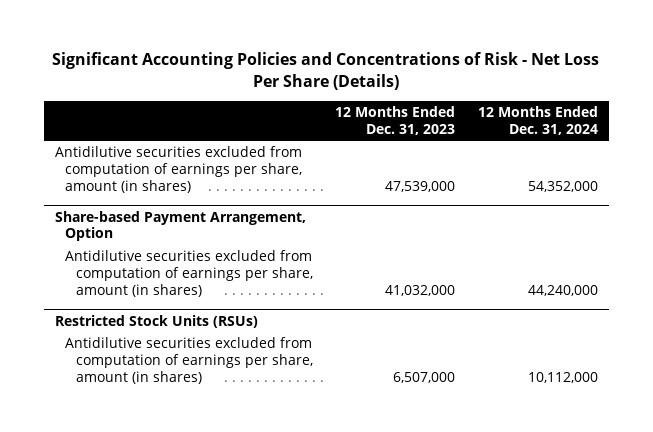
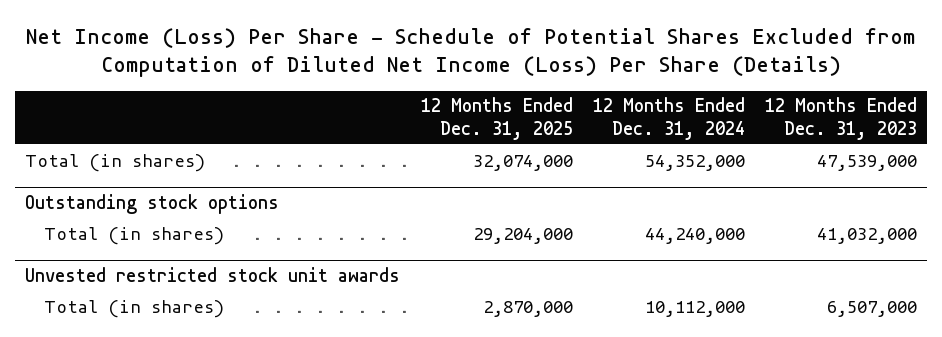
[52,52,600,90] Significant Accounting Policies and Concentrations of Risk - Net Loss Per Share (Details) -> [26,27,916,78] Net Income (Loss) Per Share - Schedule of Potential Shares Excluded from Computation of Diluted Net Income (Loss) Per Share (Details)
none -> [420,97,573,140] 12 Months Ended Dec. 31, 2025
[55,146,303,193] Antidilutive securities excluded from computation of earnings per share, amount (in shares) -> [25,153,206,172] Total (in shares)
[55,210,307,242] Share-based Payment Arrangement, Option -> [25,193,280,214] Outstanding stock options
[65,250,313,297] Antidilutive securities excluded from computation of earnings per share, amount (in shares) -> [43,226,224,245] Total (in shares)
[55,314,259,328] Restricted Stock Units (RSUs) -> [25,266,401,282] Unvested restricted stock unit awards
[65,337,313,384] Antidilutive securities excluded from computation of earnings per share, amount (in shares) -> [43,299,224,318] Total (in shares)

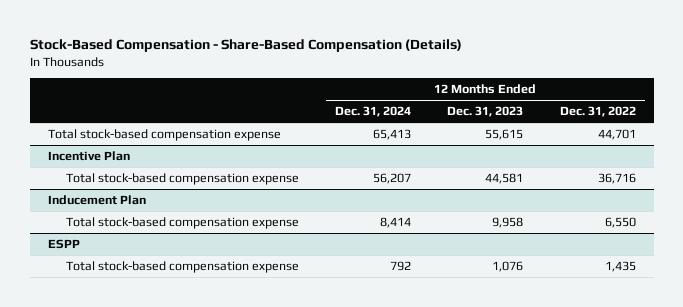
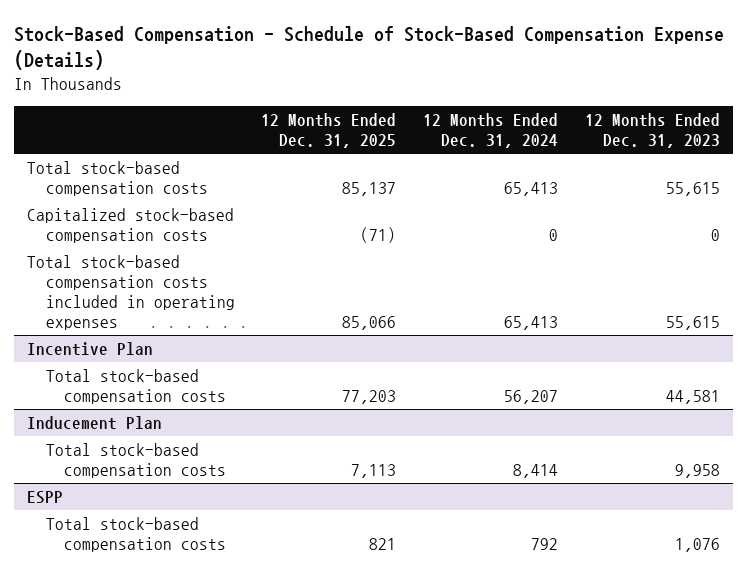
[29,39,462,53] Stock-Based Compensation - Share-Based Compensation (Details) -> [13,26,724,71] Stock-Based Compensation - Schedule of Stock-Based Compensation Expense (Details)
[559,106,636,118] Dec. 31, 2022 -> none
none -> [261,112,397,148] 12 Months Ended Dec. 31, 2025
none -> [27,161,208,197] Total stock-based compensation costs
none -> [27,208,235,244] Capitalized stock-based compensation costs
[47,129,281,142] Total stock-based compensation expense -> [27,255,235,331] Total stock-based compensation costs included in operating expenses
[66,173,300,186] Total stock-based compensation expense -> [45,369,226,405] Total stock-based compensation costs
[66,217,300,230] Total stock-based compensation expense -> [45,443,226,479] Total stock-based compensation costs
[66,261,300,274] Total stock-based compensation expense -> [45,517,226,553] Total stock-based compensation costs

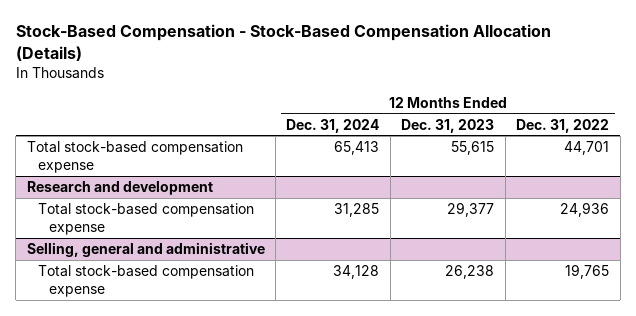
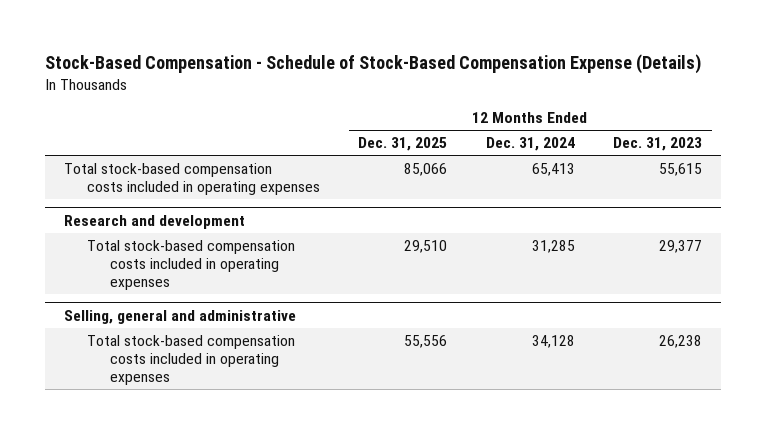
[15,24,551,62] Stock-Based Compensation - Stock-Based Compensation Allocation (Details) -> [44,53,701,74] Stock-Based Compensation - Schedule of Stock-Based Compensation Expense (Details)
[516,118,610,133] Dec. 31, 2022 -> none
none -> [358,137,448,152] Dec. 31, 2025
[26,140,243,174] Total stock-based compensation expense -> [63,163,320,195] Total stock-based compensation costs included in operating expenses
[37,202,254,236] Total stock-based compensation expense -> [86,240,295,290] Total stock-based compensation costs included in operating expenses
[37,264,254,298] Total stock-based compensation expense -> [86,335,295,385] Total stock-based compensation costs included in operating expenses

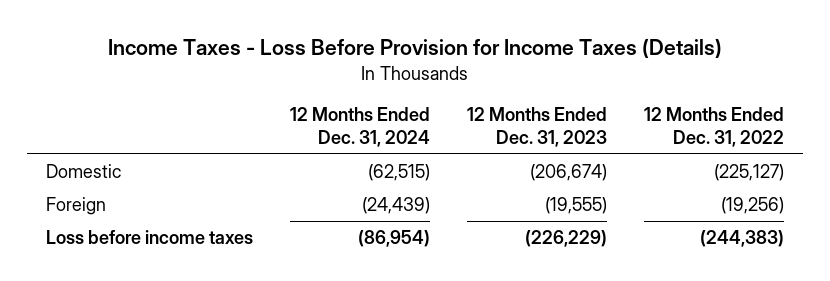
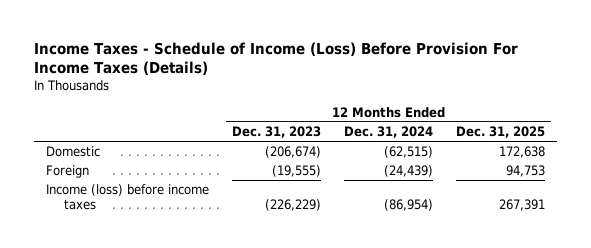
[108,38,723,59] Income Taxes - Loss Before Provision for Income Taxes (Details) -> [34,41,519,76] Income Taxes - Schedule of Income (Loss) Before Provision For Income Taxes (Details)
[644,107,785,147] 12 Months Ended Dec. 31, 2022 -> none
none -> [456,126,546,139] Dec. 31, 2025
[45,230,253,245] Loss before income taxes -> [45,184,209,210] Income (loss) before income taxes

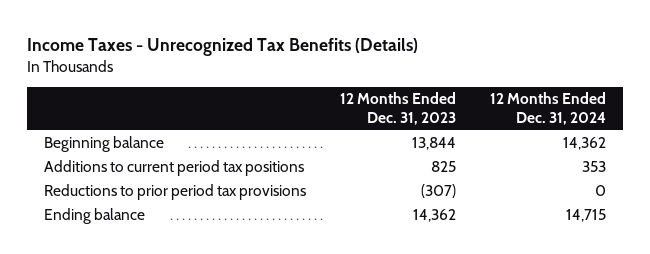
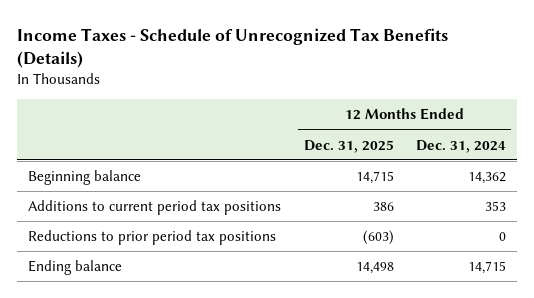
[27,37,419,56] Income Taxes - Unrecognized Tax Benefits (Details) -> [17,27,449,68] Income Taxes - Schedule of Unrecognized Tax Benefits (Details)
[339,92,456,126] 12 Months Ended Dec. 31, 2023 -> none
none -> [303,139,394,153] Dec. 31, 2025
[44,184,307,201] Reductions to prior period tax provisions -> [28,230,277,246] Reductions to prior period tax positions

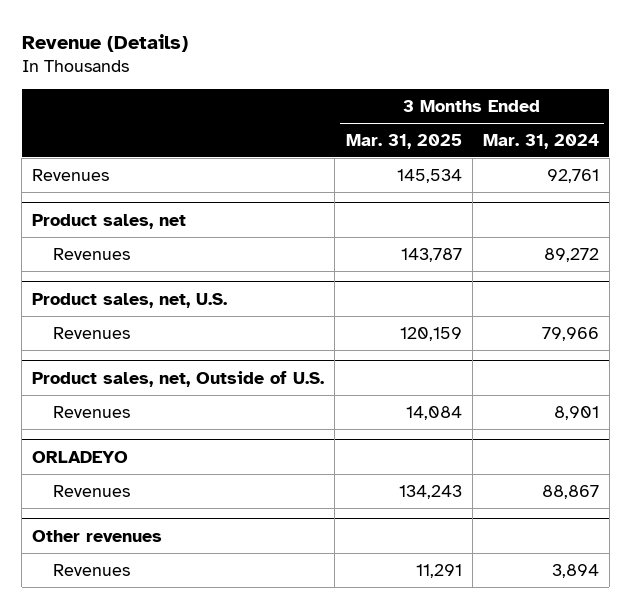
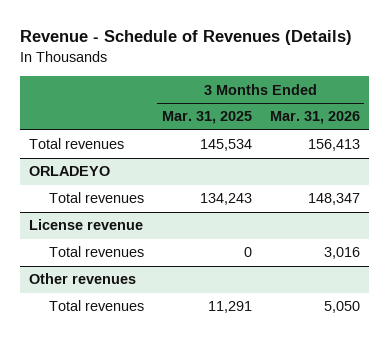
[21,33,188,52] Revenue (Details) -> [20,30,353,46] Revenue - Schedule of Revenues (Details)
[482,133,599,149] Mar. 31, 2024 -> none
none -> [269,111,360,125] Mar. 31, 2026
[32,213,187,229] Product sales, net -> none
[52,247,130,260] Revenues -> none
[32,292,228,308] Product sales, net, U.S. -> none
[52,326,130,339] Revenues -> none
[32,370,325,387] Product sales, net, Outside of U.S. -> none
[52,405,130,418] Revenues -> none
[32,168,110,181] Revenues -> [29,138,125,150] Total revenues
[52,484,130,497] Revenues -> [48,192,144,204] Total revenues
none -> [29,219,144,231] License revenue
none -> [48,246,144,258] Total revenues
[52,563,130,576] Revenues -> [48,300,144,312] Total revenues

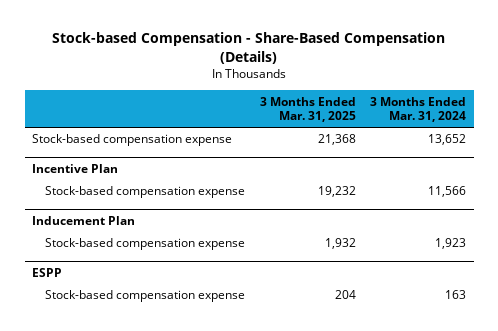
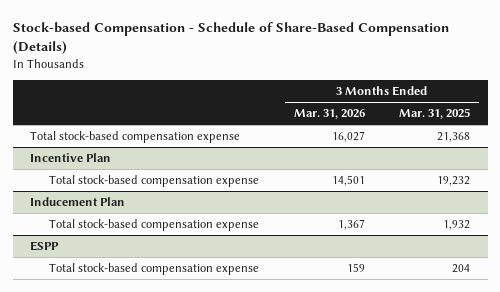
[52,32,446,65] Stock-based Compensation - Share-Based Compensation (Details) -> [12,21,449,54] Stock-based Compensation - Schedule of Share-Based Compensation (Details)
[370,96,467,123] 3 Months Ended Mar. 31, 2024 -> none
none -> [293,109,365,120] Mar. 31, 2026
[32,134,233,147] Stock-based compensation expense -> [30,131,241,144] Total stock-based compensation expense
[44,186,245,199] Stock-based compensation expense -> [48,175,259,188] Total stock-based compensation expense
[44,238,245,251] Stock-based compensation expense -> [48,219,259,232] Total stock-based compensation expense
[44,290,245,303] Stock-based compensation expense -> [48,263,259,276] Total stock-based compensation expense

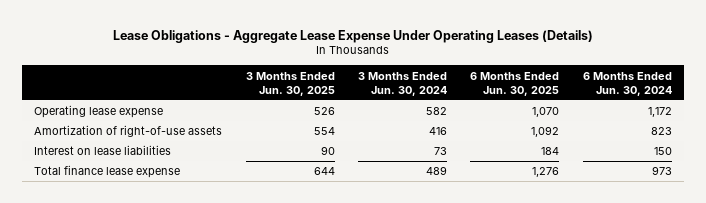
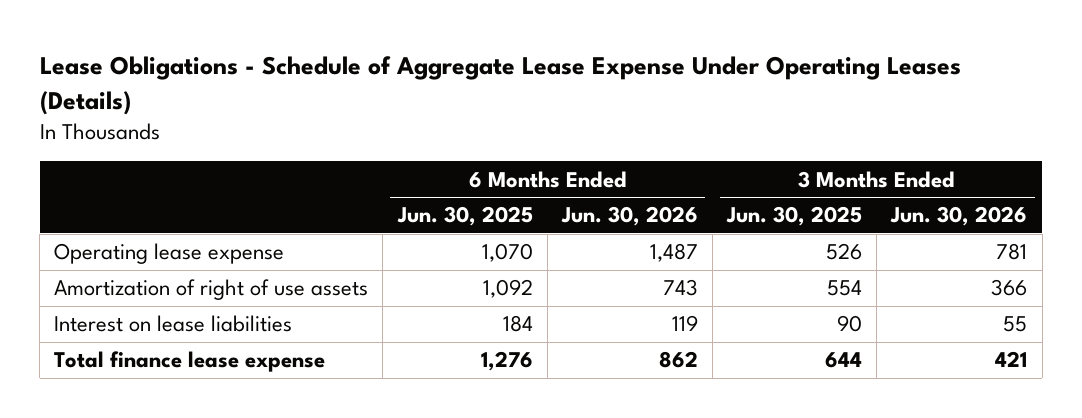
[112,29,593,43] Lease Obligations - Aggregate Lease Expense Under Operating Leases (Details) -> [39,56,961,115] Lease Obligations - Schedule of Aggregate Lease Expense Under Operating Leases (Details)
[357,71,447,96] 3 Months Ended Jun. 30, 2024 -> none
[582,71,672,96] 6 Months Ended Jun. 30, 2024 -> none
none -> [560,206,698,227] Jun. 30, 2026
none -> [890,206,1028,227] Jun. 30, 2026
[34,125,223,138] Amortization of right-of-use assets -> [54,279,369,301] Amortization of right of use assets

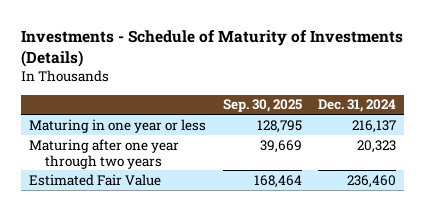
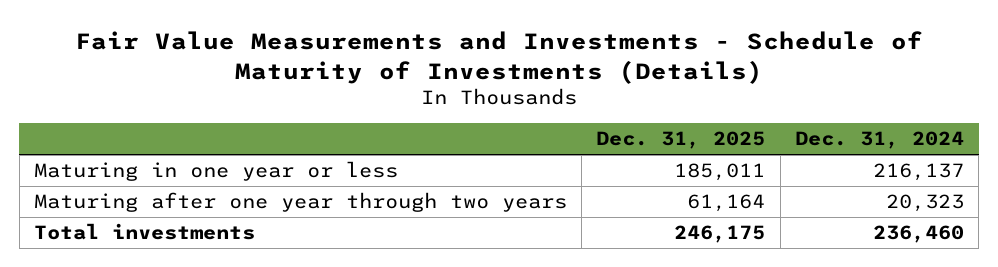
[21,30,404,67] Investments - Schedule of Maturity of Investments (Details) -> [74,30,923,84] Fair Value Measurements and Investments - Schedule of Maturity of Investments (Details)
[222,99,302,113] Sep. 30, 2025 -> none
none -> [596,131,766,150] Dec. 31, 2025
[29,173,162,186] Estimated Fair Value -> [34,223,256,241] Total investments

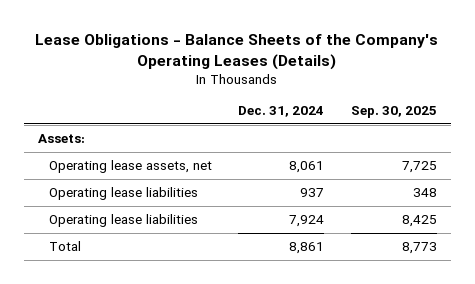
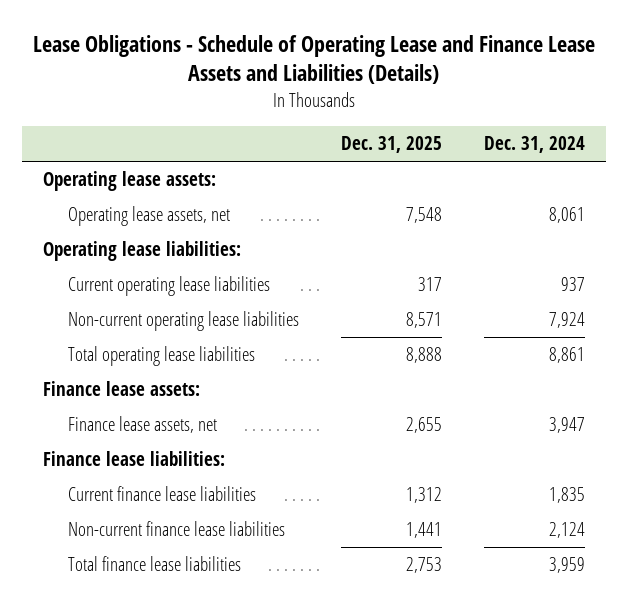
[35,33,439,70] Lease Obligations - Balance Sheets of the Company's Operating Leases (Details) -> [33,34,596,85] Lease Obligations - Schedule of Operating Lease and Finance Lease Assets and Liabilities (Details)
[351,105,438,118] Sep. 30, 2025 -> none
none -> [340,136,442,154] Dec. 31, 2025
[37,134,85,144] Assets: -> none
none -> [43,171,217,192] Operating lease assets:
none -> [43,241,242,262] Operating lease liabilities:
[48,187,198,201] Operating lease liabilities -> [67,276,270,297] Current operating lease liabilities
[48,214,198,228] Operating lease liabilities -> [67,311,299,332] Non-current operating lease liabilities
[48,241,81,252] Total -> [67,346,255,367] Total operating lease liabilities
none -> [43,381,201,397] Finance lease assets:
none -> [67,416,217,434] Finance lease assets, net
none -> [43,451,226,467] Finance lease liabilities:
none -> [67,486,256,502] Current finance lease liabilities
none -> [67,521,285,537] Non-current finance lease liabilities
none -> [67,556,241,572] Total finance lease liabilities

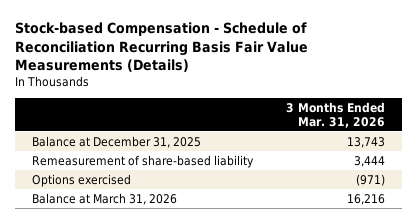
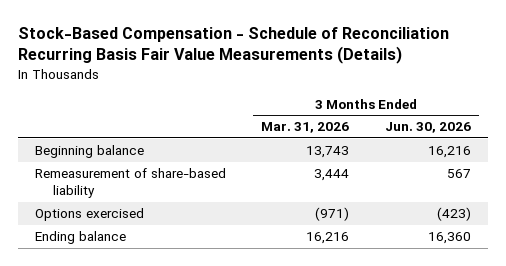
[14,22,308,73] Stock-based Compensation - Schedule of Reconciliation Recurring Basis Fair Value Measurements (Details) -> [17,26,449,65] Stock-Based Compensation - Schedule of Reconciliation Recurring Basis Fair Value Measurements (Details)
none -> [384,122,471,134] Jun. 30, 2026
[31,135,201,148] Balance at December 31, 2025 -> [35,145,145,159] Beginning balance
[31,192,177,205] Balance at March 31, 2026 -> [35,231,127,245] Ending balance

